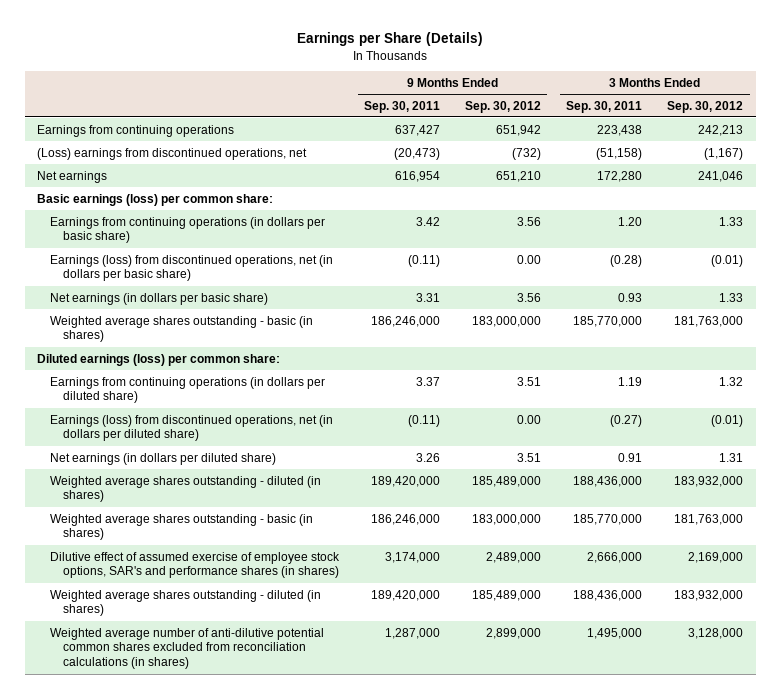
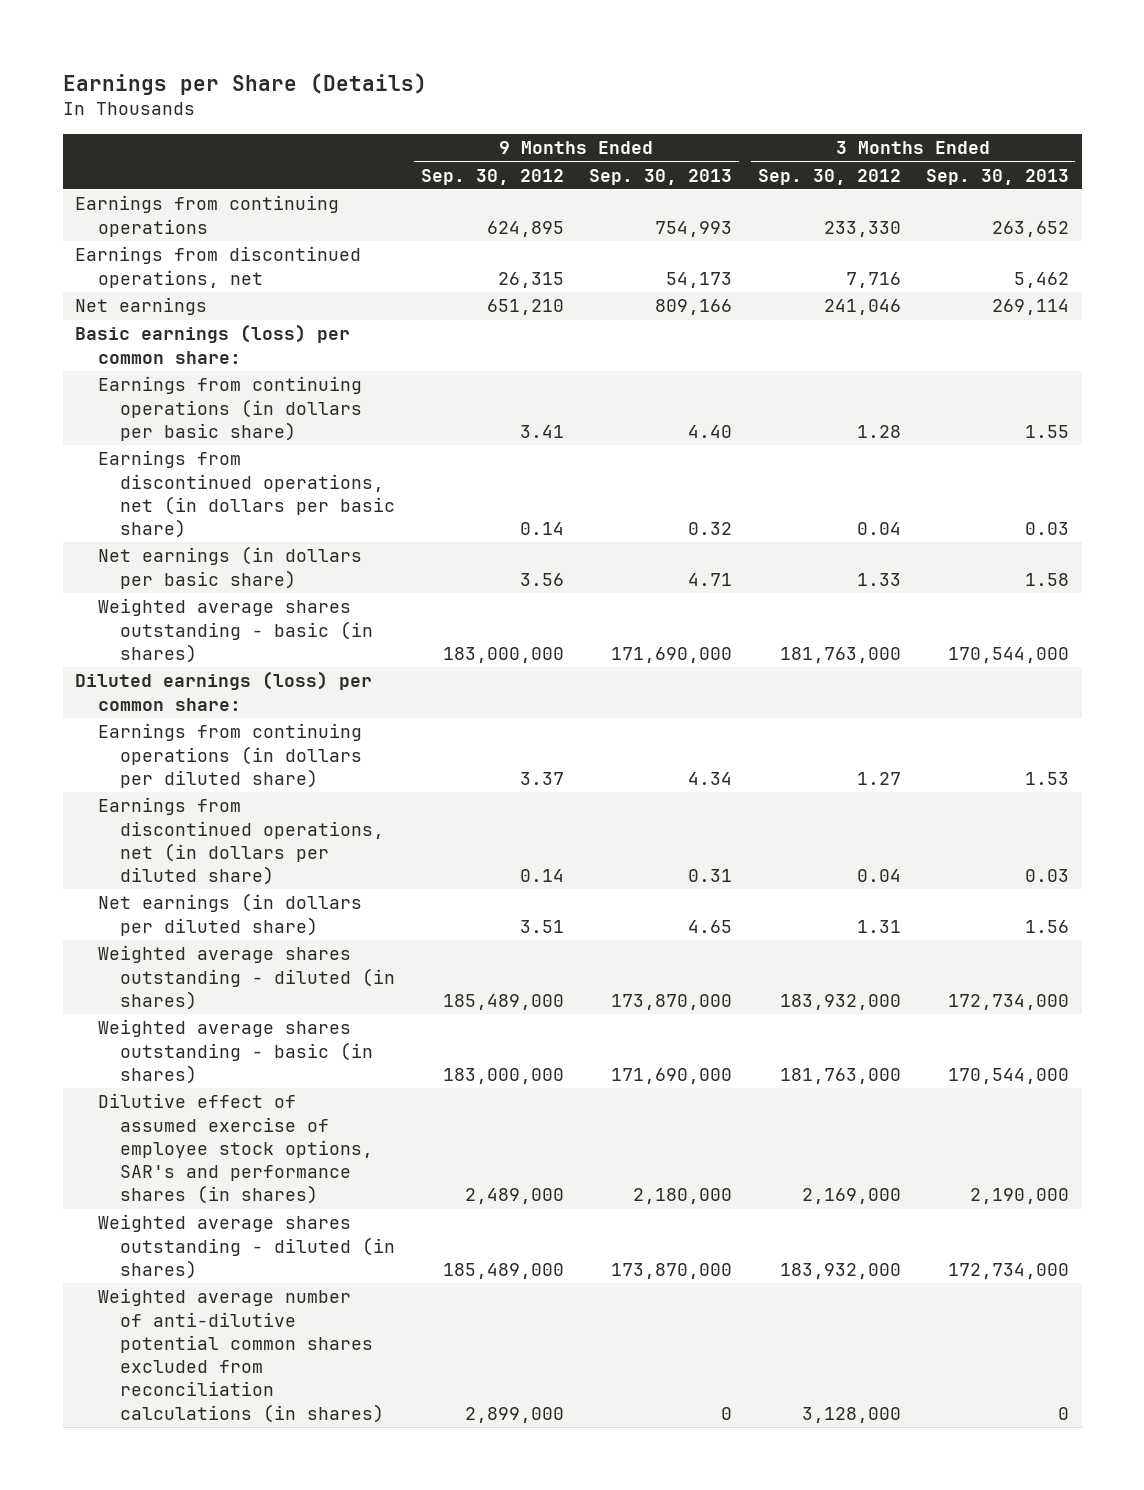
[364,100,441,113] Sep. 30, 2011 -> none
[566,100,643,113] Sep. 30, 2011 -> none
none -> [589,168,733,185] Sep. 30, 2013
none -> [926,168,1070,185] Sep. 30, 2013
[496,124,542,136] 651,942 -> [486,220,564,237] 624,895
[698,124,744,136] 242,213 -> [823,220,901,237] 233,330
[37,147,308,160] (Loss) earnings from discontinued operations, net -> [75,246,362,288] Earnings from discontinued operations, net
[512,147,542,160] (732) -> [497,271,564,288] 26,315
[704,147,744,160] (1,167) -> [845,271,901,288] 7,716
[517,216,542,226] 3.56 -> [519,424,564,438] 3.41
[719,216,744,226] 1.33 -> [856,424,901,438] 1.28
[49,254,333,282] Earnings (loss) from discontinued operations, net (in dollars per basic share) -> [97,450,396,539] Earnings from discontinued operations, net (in dollars per basic share)
[517,254,542,264] 0.00 -> [519,522,564,536] 0.14
[711,254,744,267] (0.01) -> [856,522,901,536] 0.04
[517,376,542,386] 3.51 -> [519,771,564,785] 3.37
[719,376,744,386] 1.32 -> [856,771,901,785] 1.27
[49,414,333,442] Earnings (loss) from discontinued operations, net (in dollars per diluted share) -> [97,797,385,886] Earnings from discontinued operations, net (in dollars per diluted share)
[517,414,542,424] 0.00 -> [519,869,564,883] 0.14
[711,414,744,427] (0.01) -> [856,869,901,883] 0.04

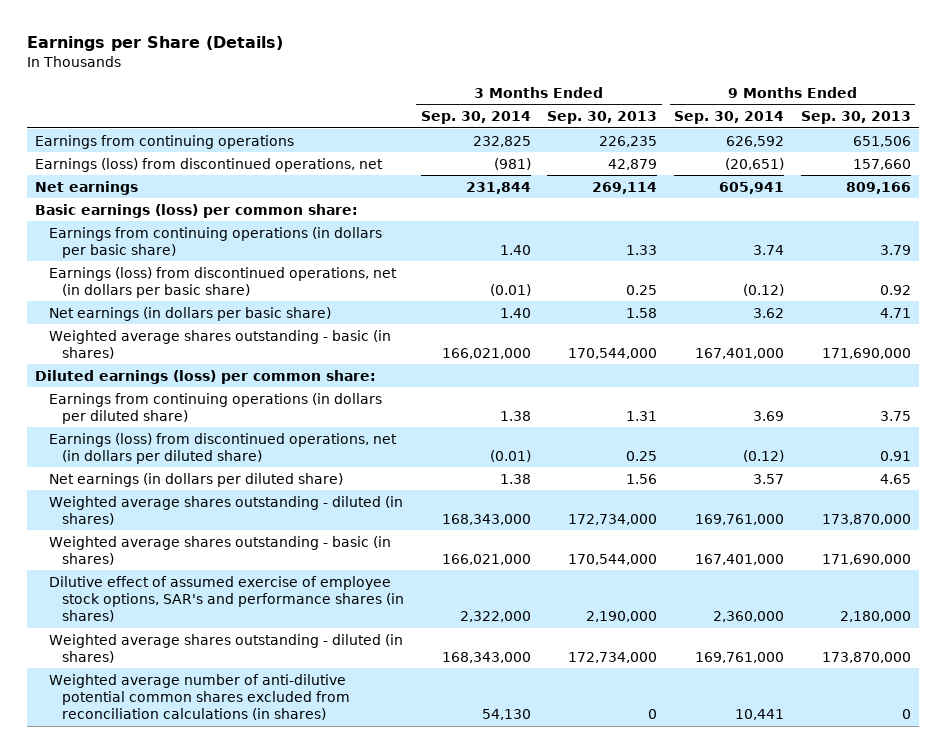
[420,168,564,185] Sep. 30, 2012 -> none
[757,168,901,185] Sep. 30, 2012 -> none
none -> [420,111,531,125] Sep. 30, 2014
none -> [674,111,785,125] Sep. 30, 2014
[655,220,733,237] 754,993 -> [853,135,912,147] 651,506
[992,220,1070,237] 263,652 -> [599,135,658,147] 226,235
[75,246,362,288] Earnings from discontinued operations, net -> [35,157,384,172] Earnings (loss) from discontinued operations, net
[666,271,733,288] 54,173 -> [853,158,912,170] 157,660
[1014,271,1070,288] 5,462 -> [608,158,658,170] 42,879
[688,424,733,438] 4.40 -> [880,244,912,255] 3.79
[1025,424,1070,438] 1.55 -> [626,244,658,255] 1.33
[97,450,396,539] Earnings from discontinued operations, net (in dollars per basic share) -> [48,266,397,298] Earnings (loss) from discontinued operations, net (in dollars per basic share)
[688,522,733,536] 0.32 -> [880,284,912,295] 0.92
[1025,522,1070,536] 0.03 -> [626,284,658,295] 0.25
[688,771,733,785] 4.34 -> [880,410,912,421] 3.75
[1025,771,1070,785] 1.53 -> [626,410,658,421] 1.31
[97,797,385,886] Earnings from discontinued operations, net (in dollars per diluted share) -> [48,432,397,464] Earnings (loss) from discontinued operations, net (in dollars per diluted share)
[688,869,733,883] 0.31 -> [880,450,912,461] 0.91
[1025,869,1070,883] 0.03 -> [626,450,658,461] 0.25

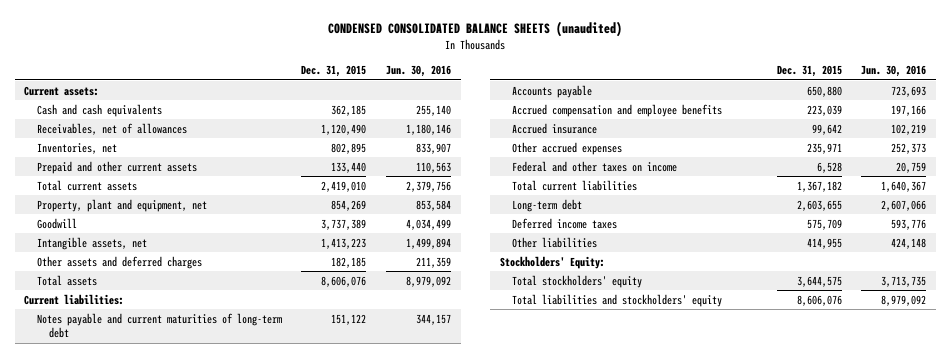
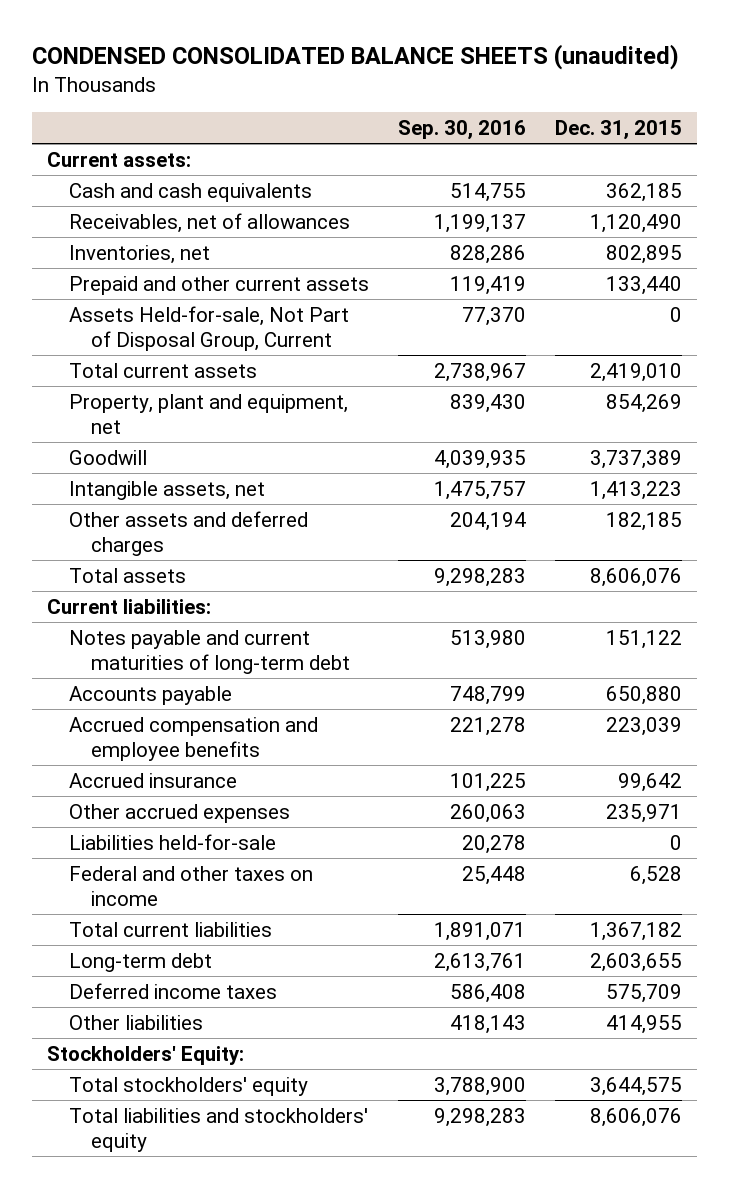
[385,65,451,78] Jun. 30, 2016 -> none
none -> [398,120,527,141] Sep. 30, 2016
none -> [68,305,349,351] Assets Held-for-sale, Not Part of Disposal Group, Current
none -> [68,833,276,850] Liabilities held-for-sale

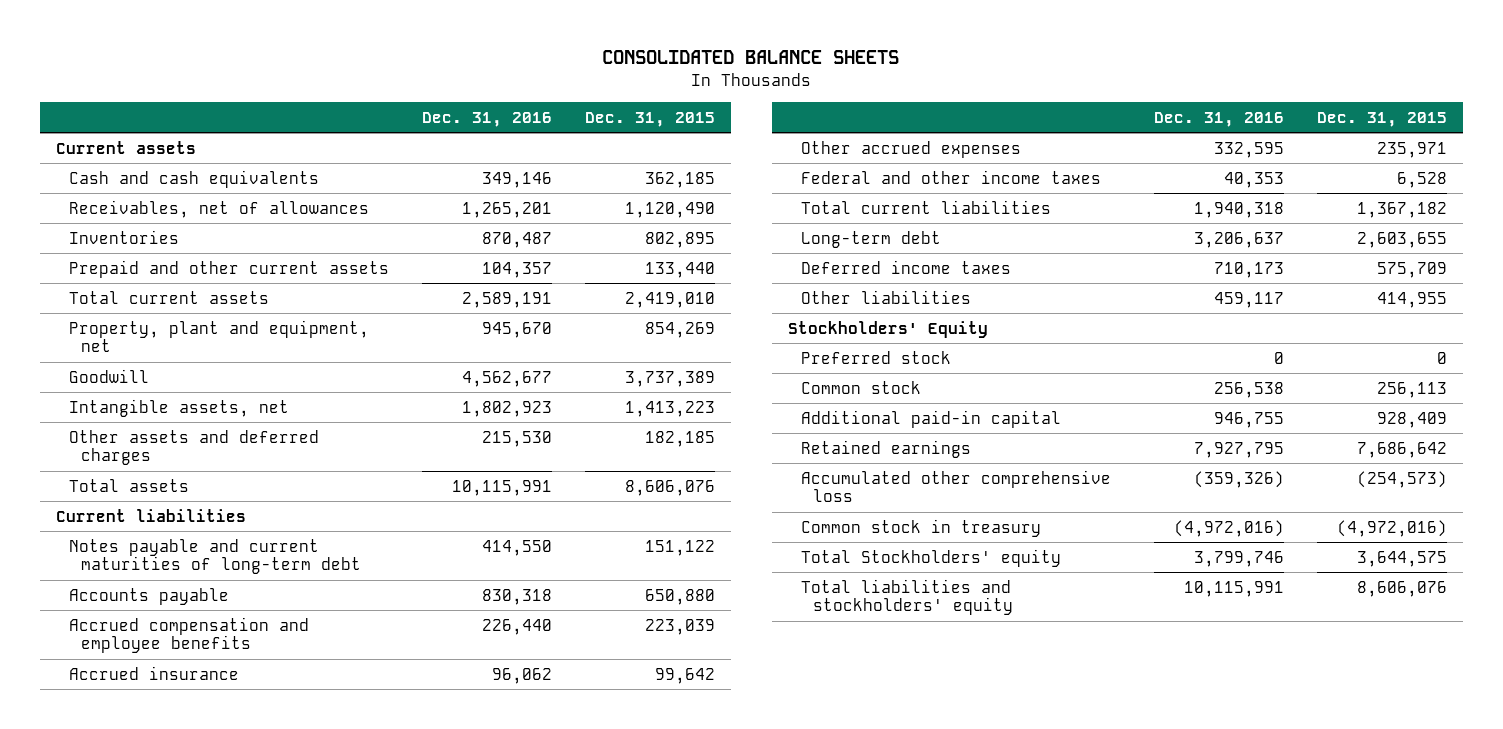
[32,44,680,71] CONDENSED CONSOLIDATED BALANCE SHEETS (unaudited) -> [602,50,900,65] CONSOLIDATED BALANCE SHEETS
[398,120,527,141] Sep. 30, 2016 -> none
none -> [421,111,552,127] Dec. 31, 2016
[46,151,191,167] Current assets: -> [56,140,197,154] Current assets
[68,244,210,264] Inventories, net -> [68,229,179,244] Inventories
[68,305,349,351] Assets Held-for-sale, Not Part of Disposal Group, Current -> none
[46,598,211,614] Current liabilities: -> [56,508,247,522] Current liabilities
[68,833,276,850] Liabilities held-for-sale -> none
[68,865,313,906] Federal and other taxes on income -> [800,169,1101,184] Federal and other income taxes
[46,1045,244,1065] Stockholders' Equity: -> [788,320,989,338] Stockholders' Equity
none -> [800,350,951,364] Preferred stock
none -> [800,380,921,394] Common stock
none -> [800,409,1061,428] Additional paid-in capital
none -> [800,439,971,458] Retained earnings
none -> [800,469,1111,503] Accumulated other comprehensive loss
none -> [800,518,1041,537] Common stock in treasury
[68,1076,308,1096] Total stockholders' equity -> [800,548,1061,567] Total Stockholders' equity

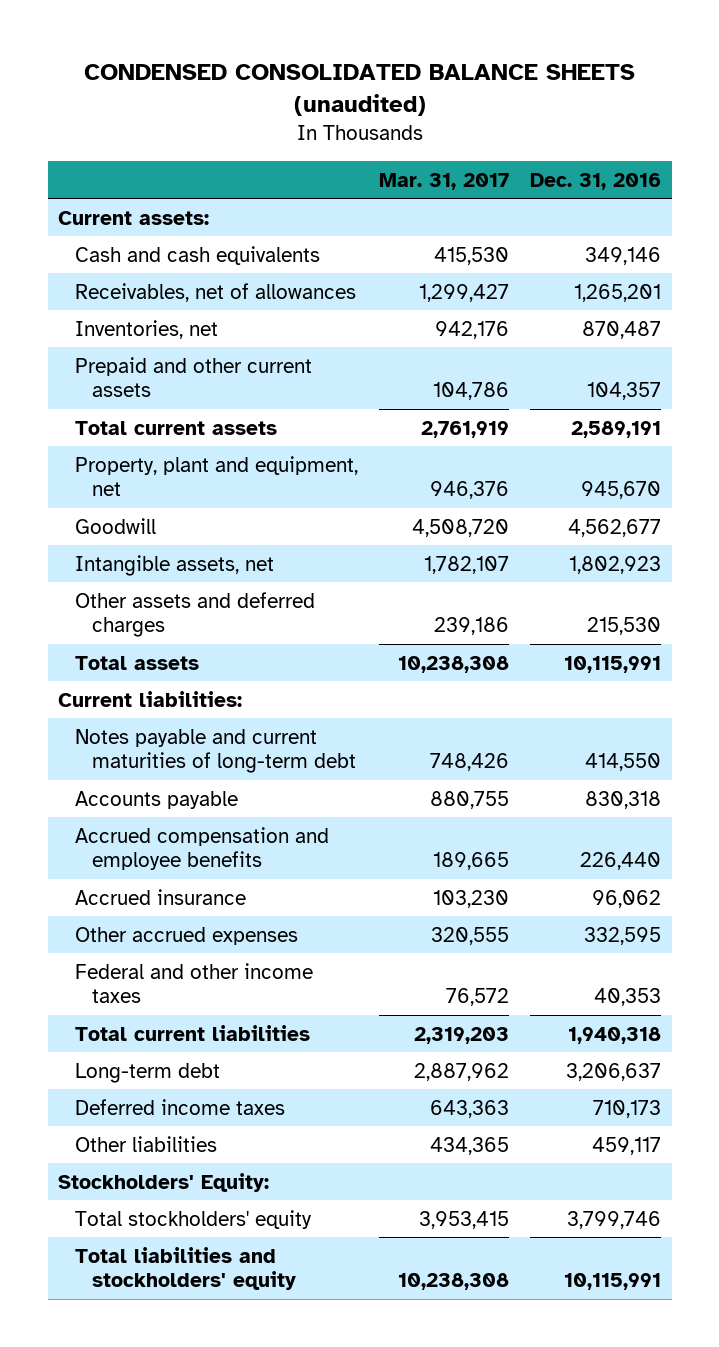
[602,50,900,65] CONSOLIDATED BALANCE SHEETS -> [83,63,635,117] CONDENSED CONSOLIDATED BALANCE SHEETS (unaudited)
[584,111,715,127] Dec. 31, 2015 -> none
none -> [379,172,510,190] Mar. 31, 2017
[56,140,197,154] Current assets -> [58,210,210,225] Current assets:
[68,229,179,244] Inventories -> [75,319,219,339] Inventories, net
[56,508,247,522] Current liabilities -> [58,690,243,707] Current liabilities:
[800,350,951,364] Preferred stock -> none
[800,380,921,394] Common stock -> none
[800,409,1061,428] Additional paid-in capital -> none
[800,439,971,458] Retained earnings -> none
[800,469,1111,503] Accumulated other comprehensive loss -> none
[800,518,1041,537] Common stock in treasury -> none
[788,320,989,338] Stockholders' Equity -> [58,1172,270,1192] Stockholders' Equity:
[800,548,1061,567] Total Stockholders' equity -> [75,1209,313,1229] Total stockholders' equity

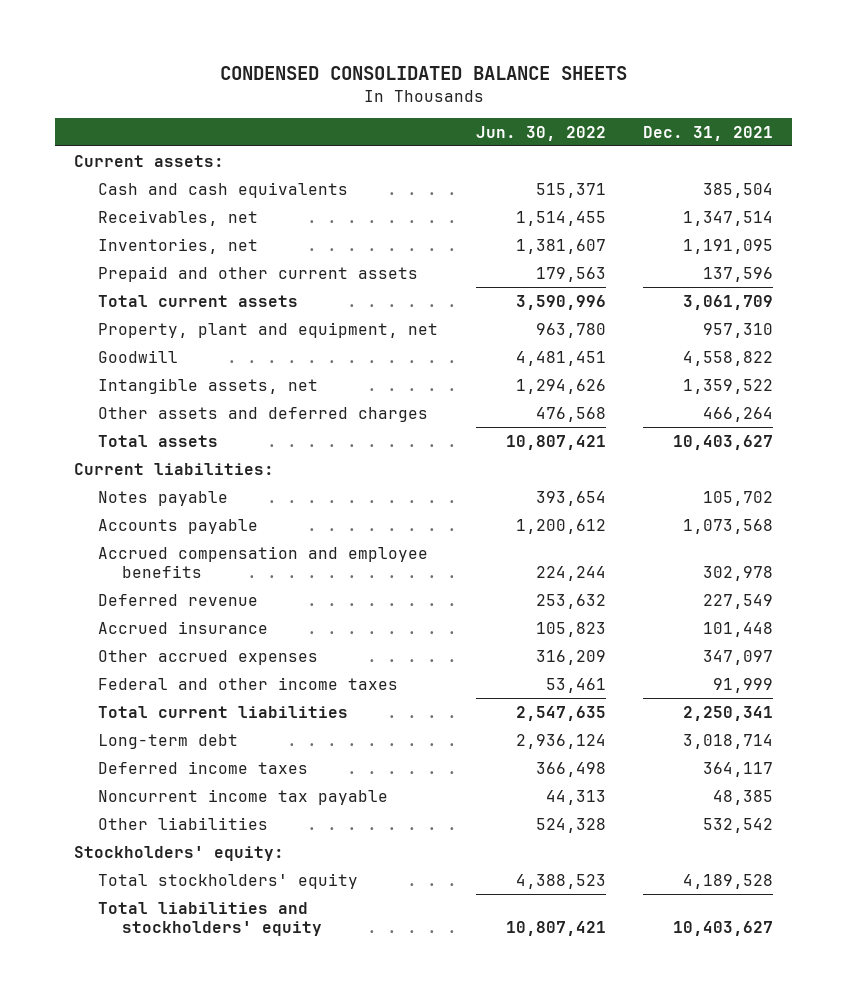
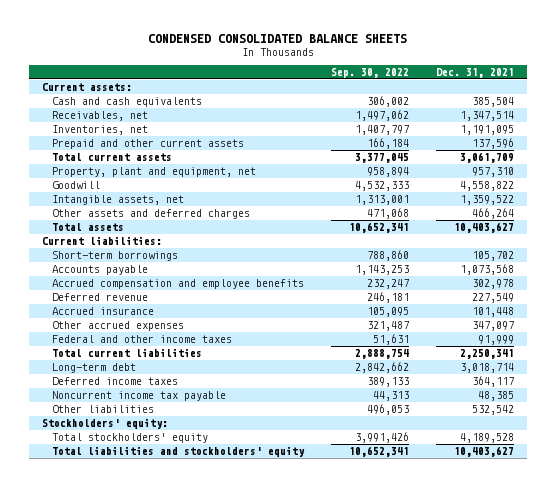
[475,125,606,141] Jun. 30, 2022 -> none
none -> [330,67,409,78] Sep. 30, 2022
[97,490,228,506] Notes payable -> [52,251,179,262] Short-term borrowings

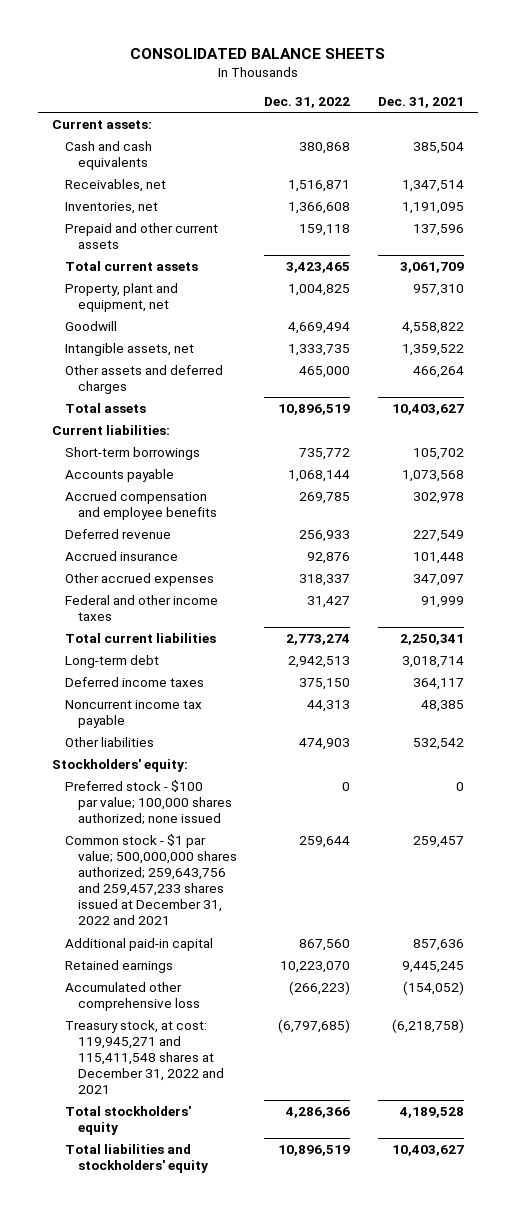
[148,34,408,44] CONDENSED CONSOLIDATED BALANCE SHEETS -> [130,48,386,60] CONSOLIDATED BALANCE SHEETS
[330,67,409,78] Sep. 30, 2022 -> none
none -> [264,97,351,109] Dec. 31, 2022
none -> [64,779,232,825] Preferred stock - $100 par value; 100,000 shares authorized; none issued
none -> [64,833,237,926] Common stock - $1 par value; 500,000,000 shares authorized; 259,643,756 and 259,457,233 shares issued at December 31, 2022 and 2021
none -> [64,937,213,951] Additional paid-in capital
none -> [64,959,173,973] Retained earnings
none -> [64,981,200,1011] Accumulated other comprehensive loss
none -> [64,1019,224,1095] Treasury stock, at cost: 119,945,271 and 115,411,548 shares at December 31, 2022 and 2021

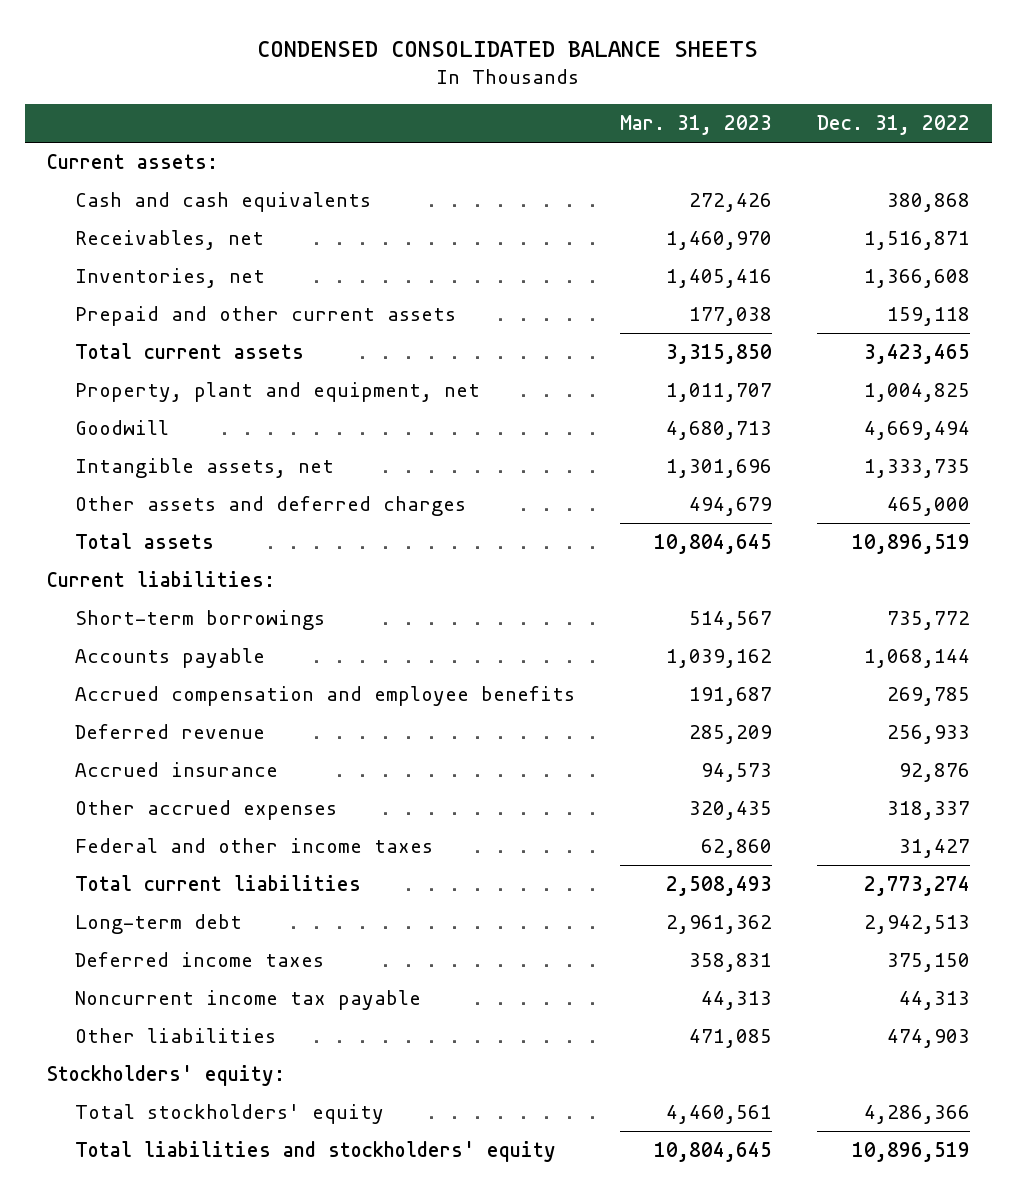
[130,48,386,60] CONSOLIDATED BALANCE SHEETS -> [257,40,759,57] CONDENSED CONSOLIDATED BALANCE SHEETS
[378,97,465,109] Dec. 31, 2021 -> none
none -> [620,115,773,136] Mar. 31, 2023
[64,779,232,825] Preferred stock - $100 par value; 100,000 shares authorized; none issued -> none
[64,833,237,926] Common stock - $1 par value; 500,000,000 shares authorized; 259,643,756 and 259,457,233 shares issued at December 31, 2022 and 2021 -> none
[64,937,213,951] Additional paid-in capital -> none
[64,959,173,973] Retained earnings -> none
[64,981,200,1011] Accumulated other comprehensive loss -> none
[64,1019,224,1095] Treasury stock, at cost: 119,945,271 and 115,411,548 shares at December 31, 2022 and 2021 -> none

